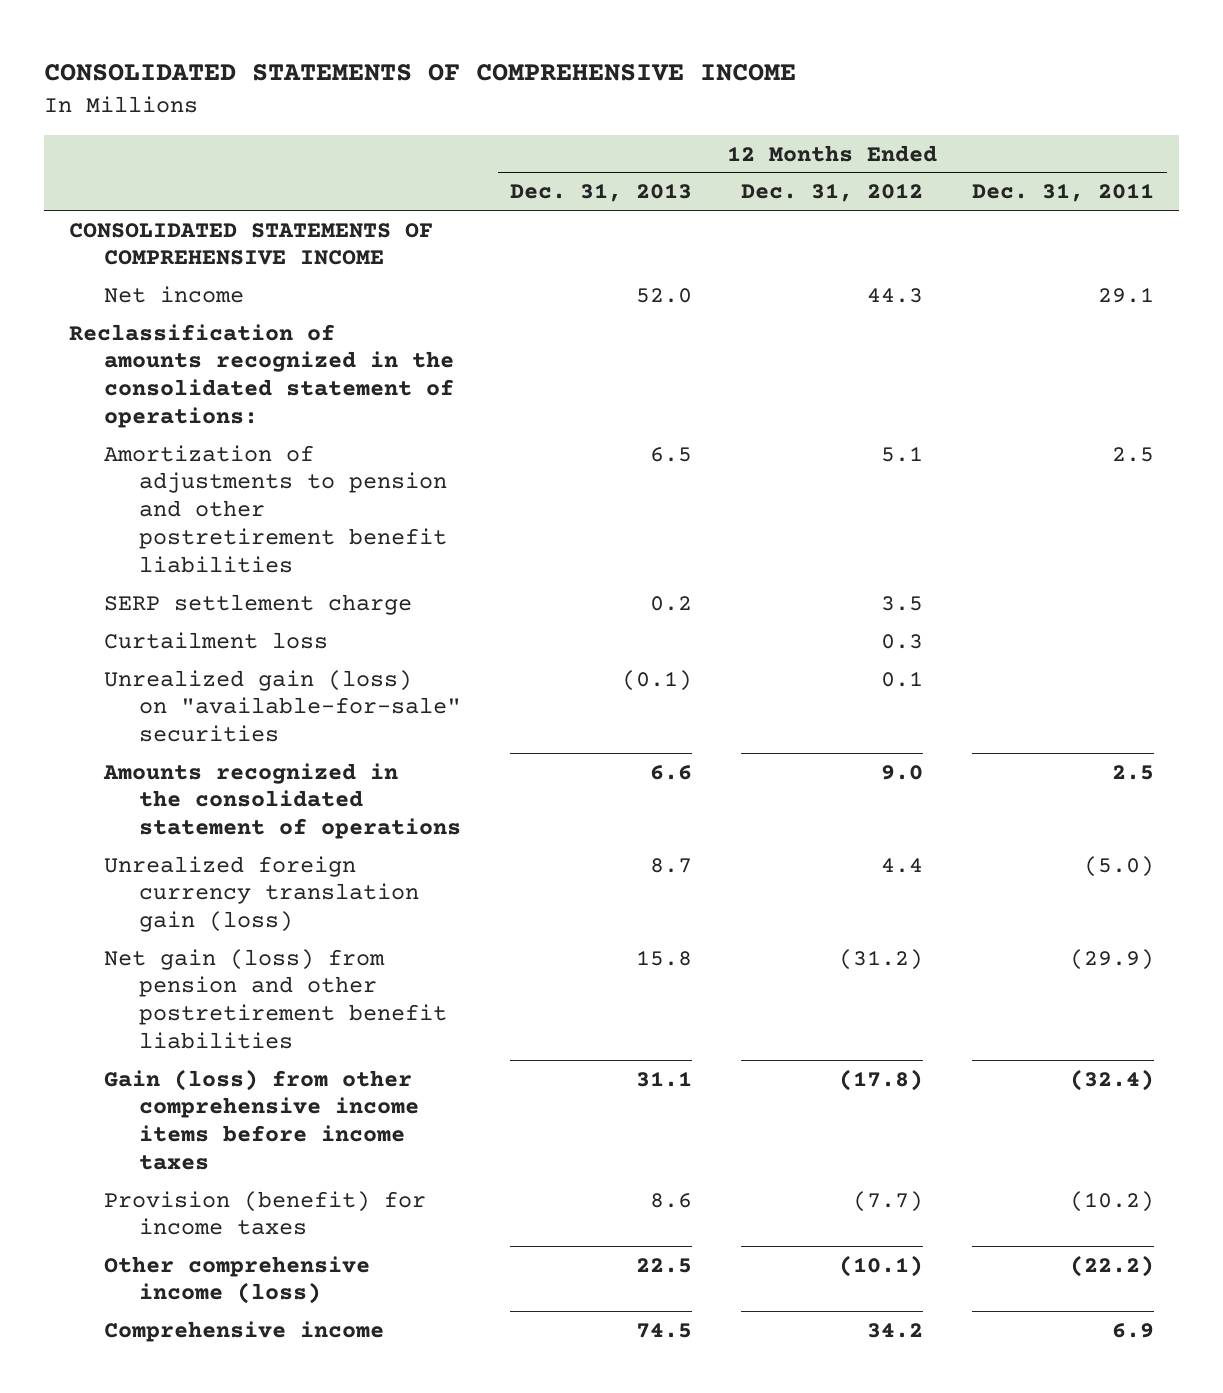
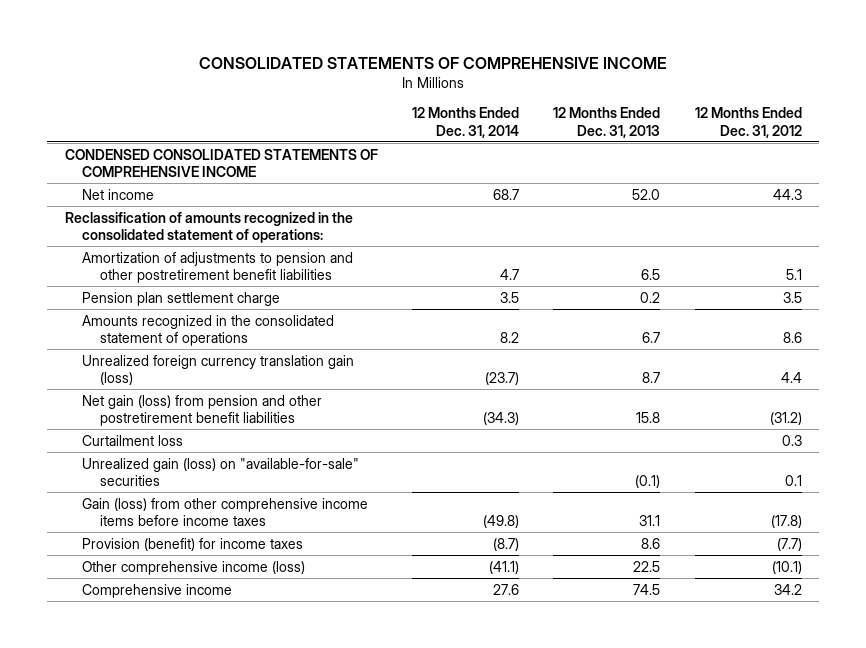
[972,183,1155,203] Dec. 31, 2011 -> none
none -> [411,107,519,138] 12 Months Ended Dec. 31, 2014
[68,222,433,266] CONSOLIDATED STATEMENTS OF COMPREHENSIVE INCOME -> [64,148,378,177] CONDENSED CONSOLIDATED STATEMENTS OF COMPREHENSIVE INCOME
[103,593,412,615] SERP settlement charge -> [82,291,281,306] Pension plan settlement charge
[649,764,692,780] 6.6 -> [642,331,661,343] 6.7
[881,764,924,780] 9.0 -> [782,331,802,343] 8.6
[103,631,328,649] Curtailment loss -> [82,434,184,446] Curtailment loss
[103,669,461,743] Unrealized gain (loss) on "available-for-sale" securities -> [82,457,360,486] Unrealized gain (loss) on "available-for-sale" securities

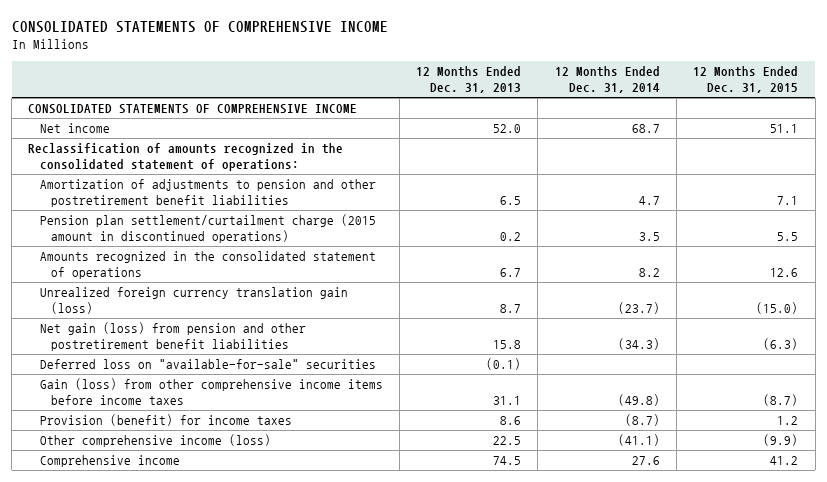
[694,107,802,138] 12 Months Ended Dec. 31, 2012 -> none
none -> [693,66,799,94] 12 Months Ended Dec. 31, 2015
[64,148,378,177] CONDENSED CONSOLIDATED STATEMENTS OF COMPREHENSIVE INCOME -> [28,104,358,115] CONSOLIDATED STATEMENTS OF COMPREHENSIVE INCOME
[82,291,281,306] Pension plan settlement charge -> [39,214,376,244] Pension plan settlement/curtailment charge (2015 amount in discontinued operations)
[82,434,184,446] Curtailment loss -> none
[82,457,360,486] Unrealized gain (loss) on "available-for-sale" securities -> [39,359,376,370] Deferred loss on "available-for-sale" securities

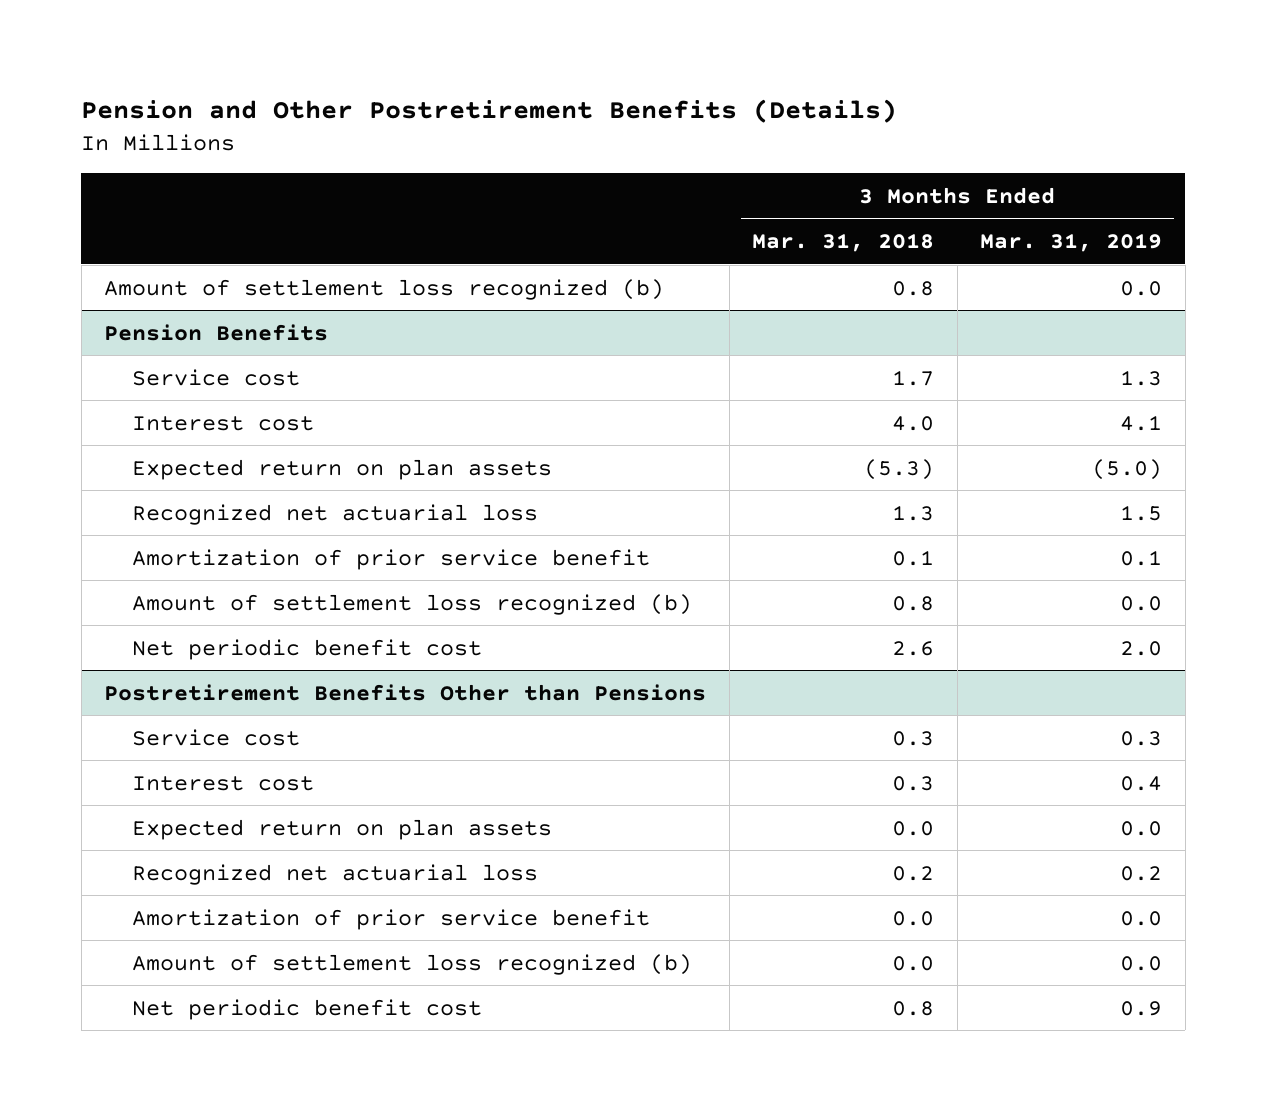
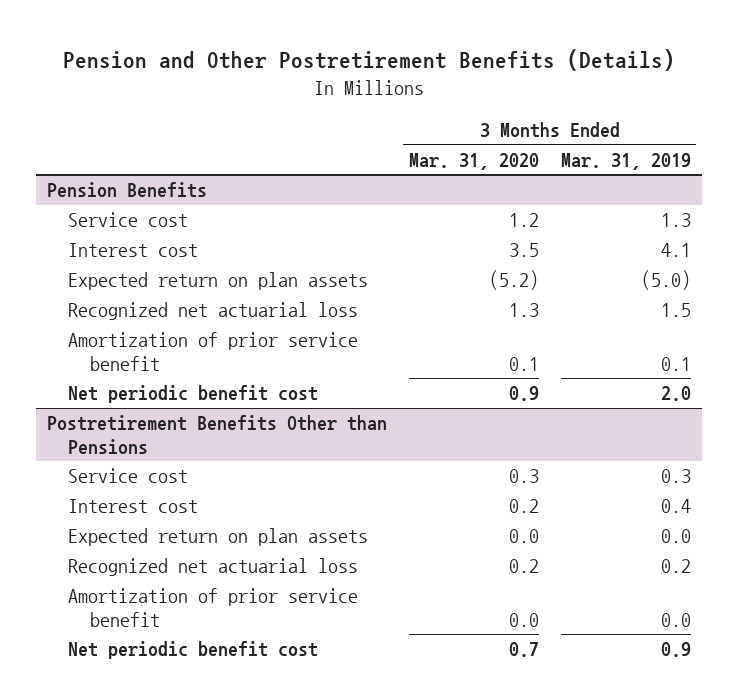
[752,233,935,253] Mar. 31, 2018 -> none
none -> [408,152,539,170] Mar. 31, 2020
[104,278,665,300] Amount of settlement loss recognized (b) -> none
[131,593,692,615] Amount of settlement loss recognized (b) -> none
[131,953,692,975] Amount of settlement loss recognized (b) -> none

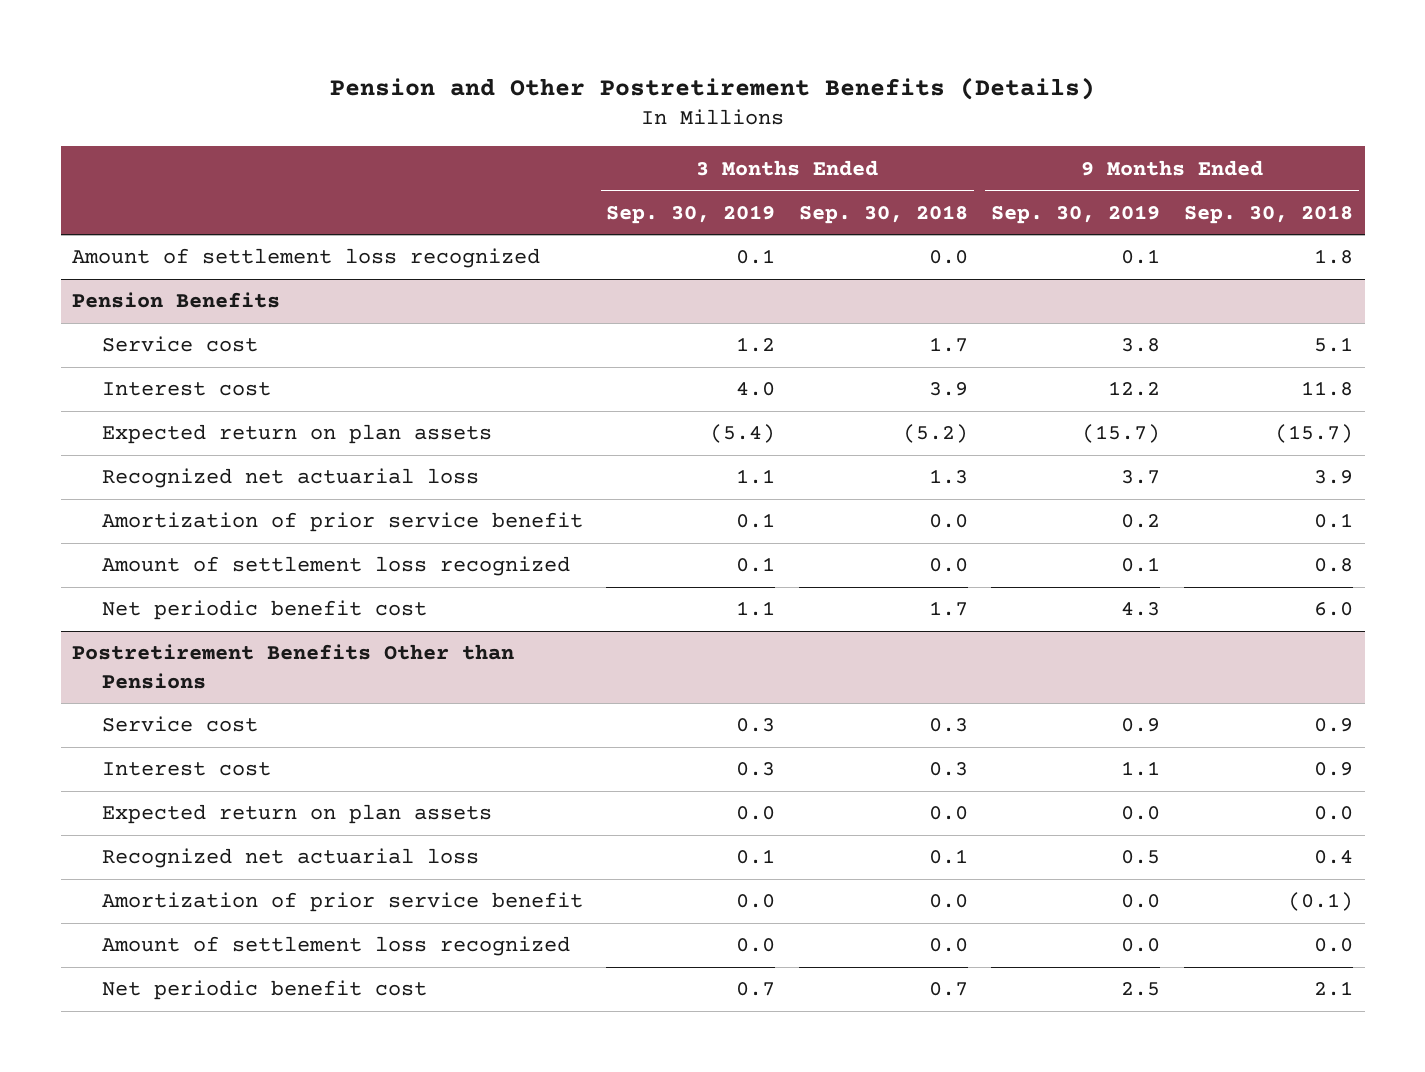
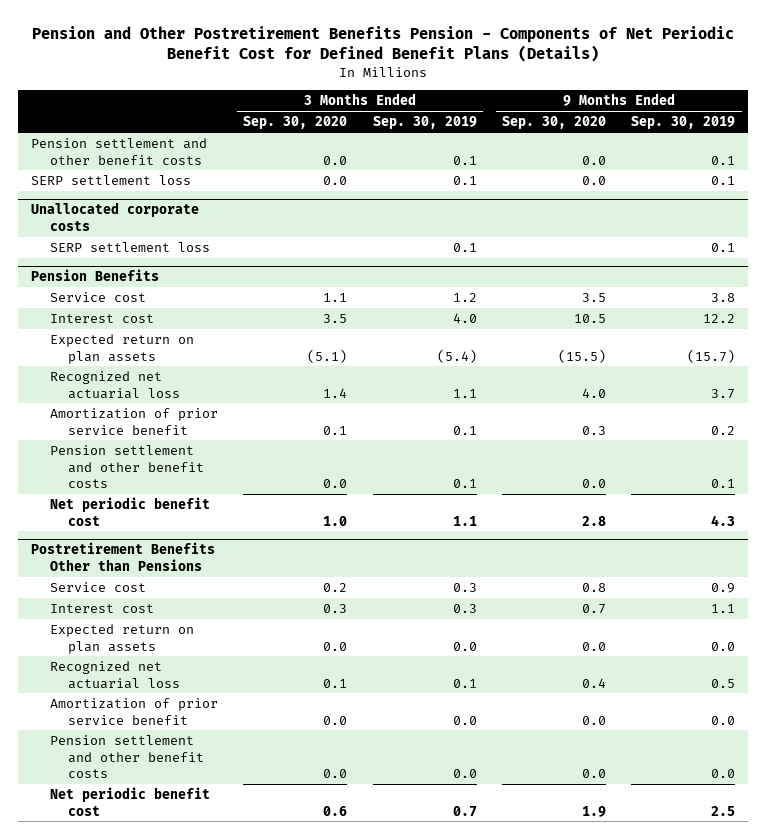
[329,76,1095,100] Pension and Other Postretirement Benefits (Details) -> [32,25,735,63] Pension and Other Postretirement Benefits Pension - Components of Net Periodic Benefit Cost for Defined Benefit Plans (Details)
[798,204,968,224] Sep. 30, 2018 -> none
[1183,204,1353,224] Sep. 30, 2018 -> none
none -> [243,116,348,130] Sep. 30, 2020
none -> [501,116,606,130] Sep. 30, 2020
[72,248,541,269] Amount of settlement loss recognized -> [31,138,208,165] Pension settlement and other benefit costs
none -> [31,175,192,186] SERP settlement loss
none -> [31,202,200,231] Unallocated corporate costs
none -> [49,242,210,253] SERP settlement loss
[102,556,571,577] Amount of settlement loss recognized -> [49,445,205,489] Pension settlement and other benefit costs
[102,936,571,957] Amount of settlement loss recognized -> [49,735,205,779] Pension settlement and other benefit costs

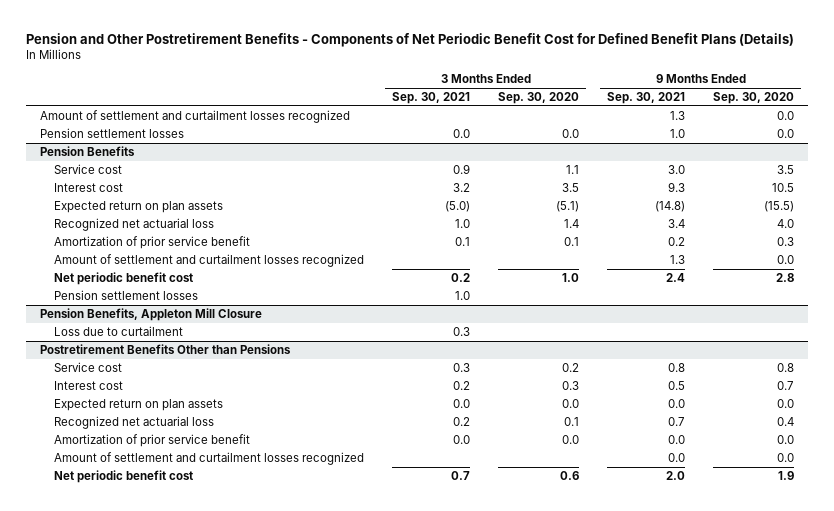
[32,25,735,63] Pension and Other Postretirement Benefits Pension - Components of Net Periodic Benefit Cost for Defined Benefit Plans (Details) -> [26,32,795,47] Pension and Other Postretirement Benefits - Components of Net Periodic Benefit Cost for Defined Benefit Plans (Details)
[372,116,477,130] Sep. 30, 2019 -> none
[631,116,736,130] Sep. 30, 2019 -> none
none -> [392,92,471,105] Sep. 30, 2021
none -> [607,92,686,105] Sep. 30, 2021
[31,175,192,186] SERP settlement loss -> none
[31,202,200,231] Unallocated corporate costs -> none
[49,242,210,253] SERP settlement loss -> none
none -> [40,110,351,124] Amount of settlement and curtailment losses recognized
[31,138,208,165] Pension settlement and other benefit costs -> [40,128,185,139] Pension settlement losses
[49,445,205,489] Pension settlement and other benefit costs -> none
none -> [54,254,365,268] Amount of settlement and curtailment losses recognized
none -> [54,290,199,301] Pension settlement losses
none -> [40,308,263,322] Pension Benefits, Appleton Mill Closure
none -> [54,326,184,337] Loss due to curtailment
[49,735,205,779] Pension settlement and other benefit costs -> none
none -> [54,452,365,466] Amount of settlement and curtailment losses recognized

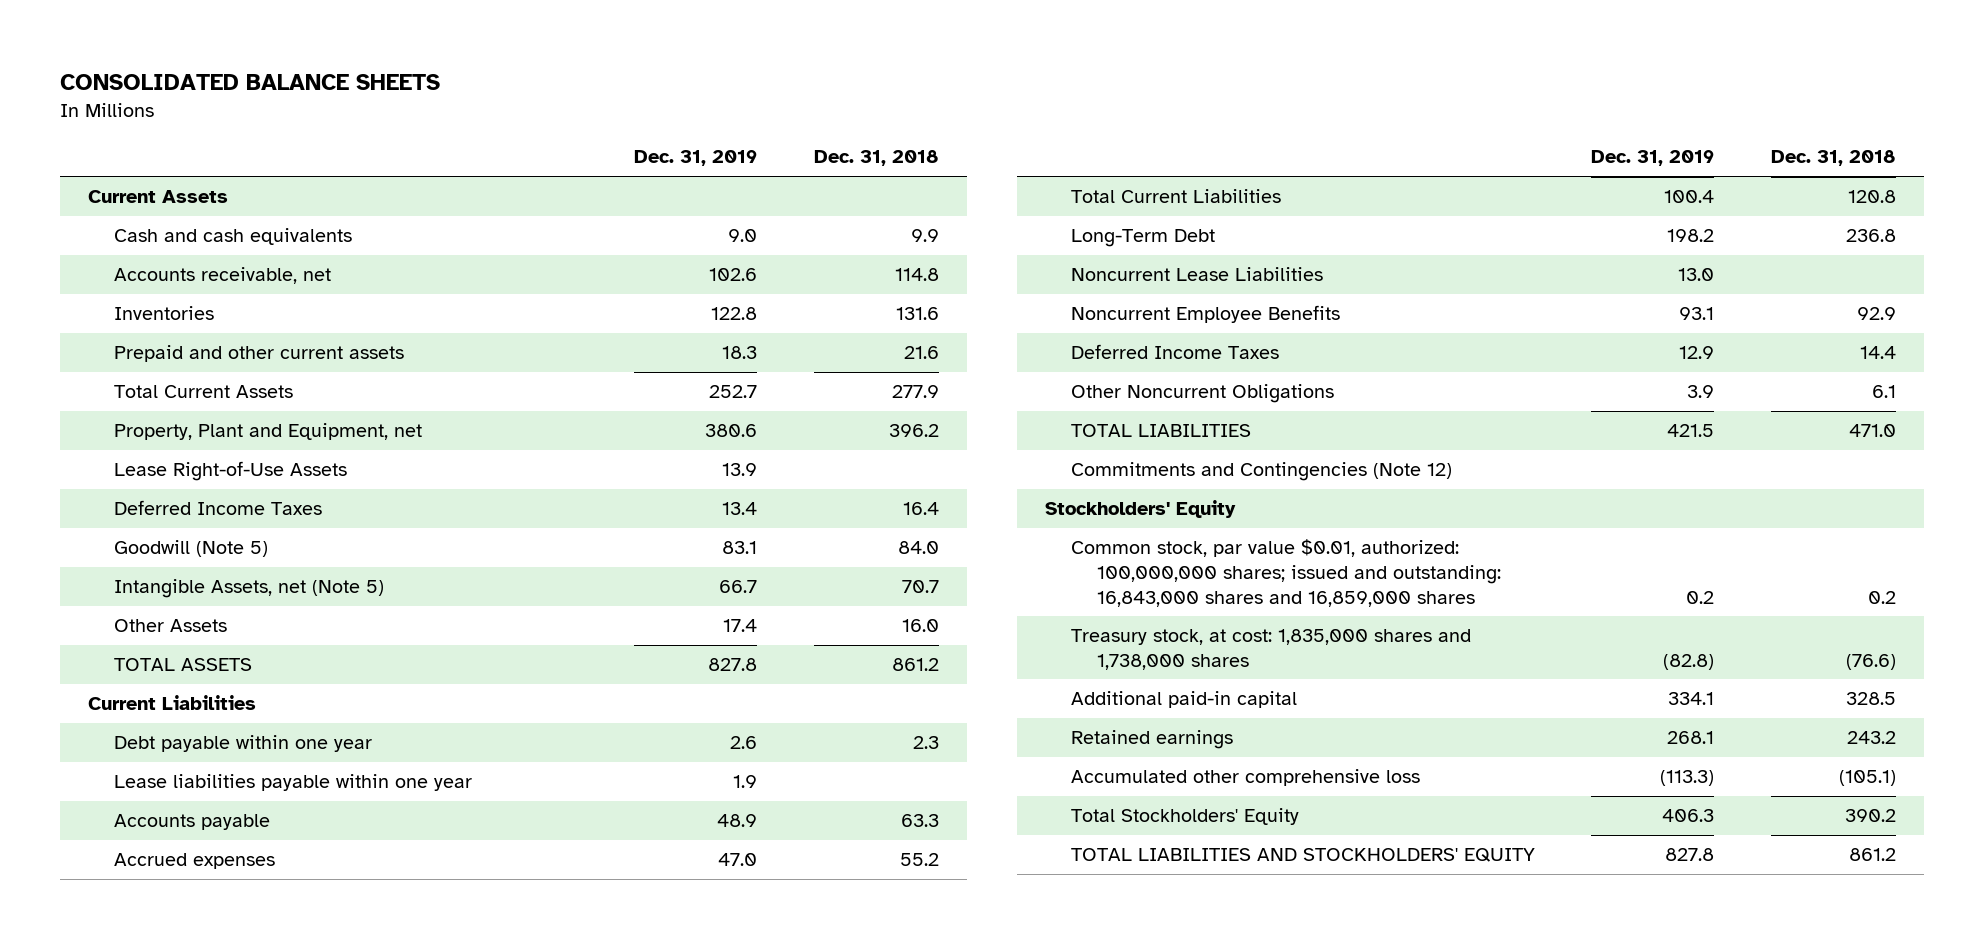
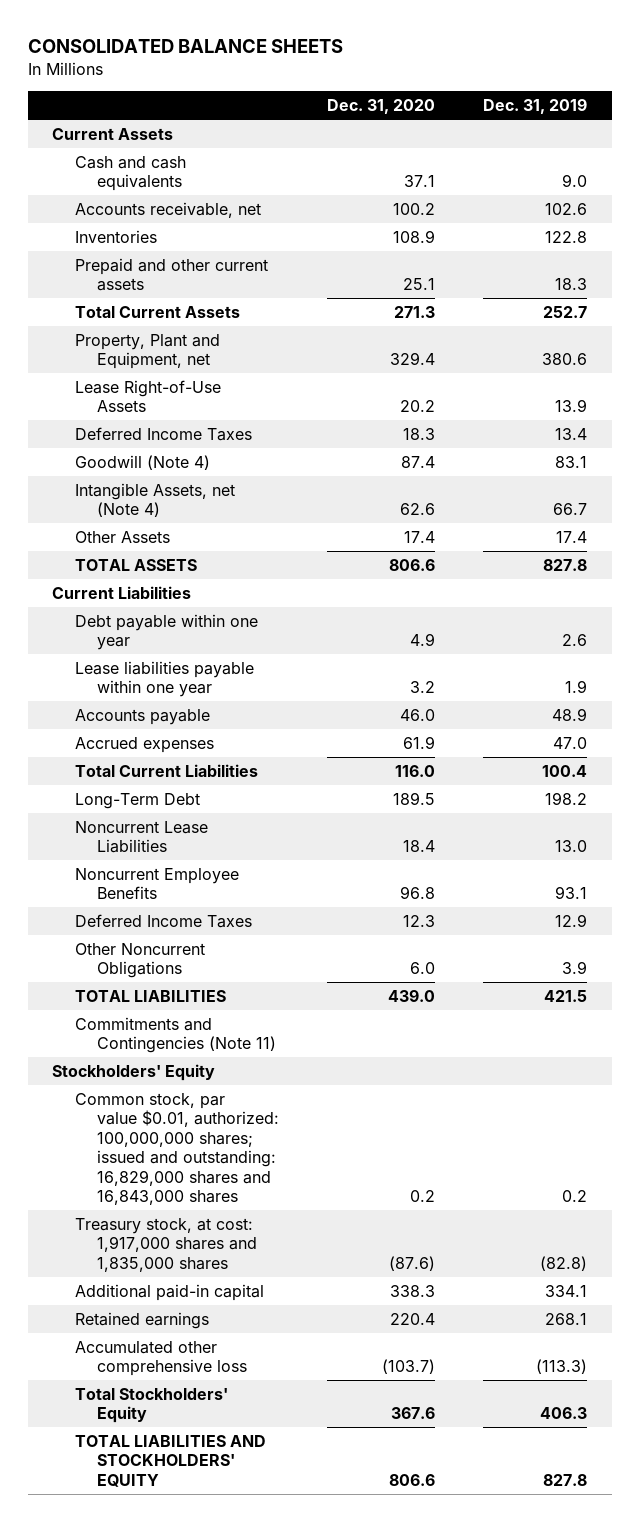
[813,150,939,167] Dec. 31, 2018 -> none
none -> [327,98,436,114] Dec. 31, 2020
[113,540,268,558] Goodwill (Note 5) -> [74,454,210,470] Goodwill (Note 4)
[113,579,384,599] Intangible Assets, net (Note 5) -> [74,482,235,518] Intangible Assets, net (Note 4)
[1070,462,1452,482] Commitments and Contingencies (Note 12) -> [74,1016,277,1054] Commitments and Contingencies (Note 11)
[1070,539,1501,607] Common stock, par value $0.01, authorized: 100,000,000 shares; issued and outstanding: 16,843,000 shares and 16,859,000 shares -> [74,1092,280,1206] Common stock, par value $0.01, authorized: 100,000,000 shares; issued and outstanding: 16,829,000 shares and 16,843,000 shares
[1070,629,1471,670] Treasury stock, at cost: 1,835,000 shares and 1,738,000 shares -> [74,1217,258,1272] Treasury stock, at cost: 1,917,000 shares and 1,835,000 shares

